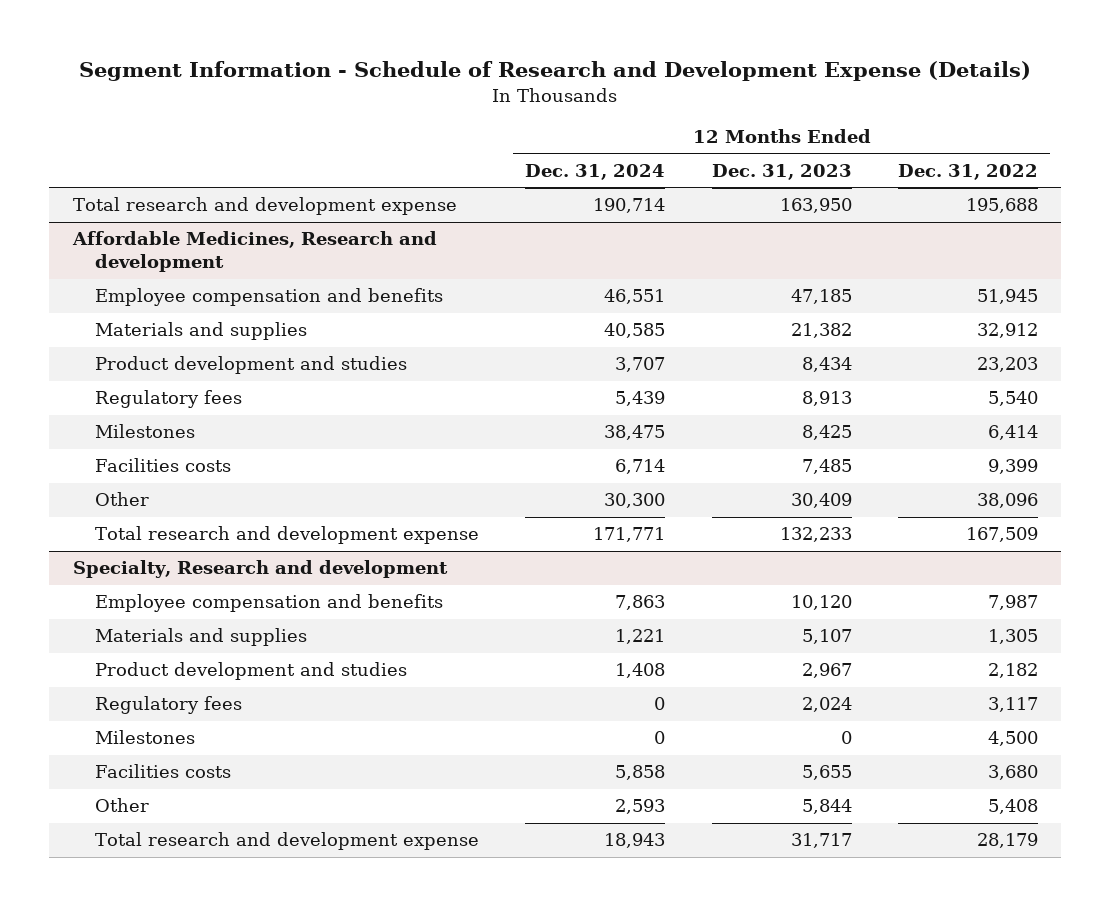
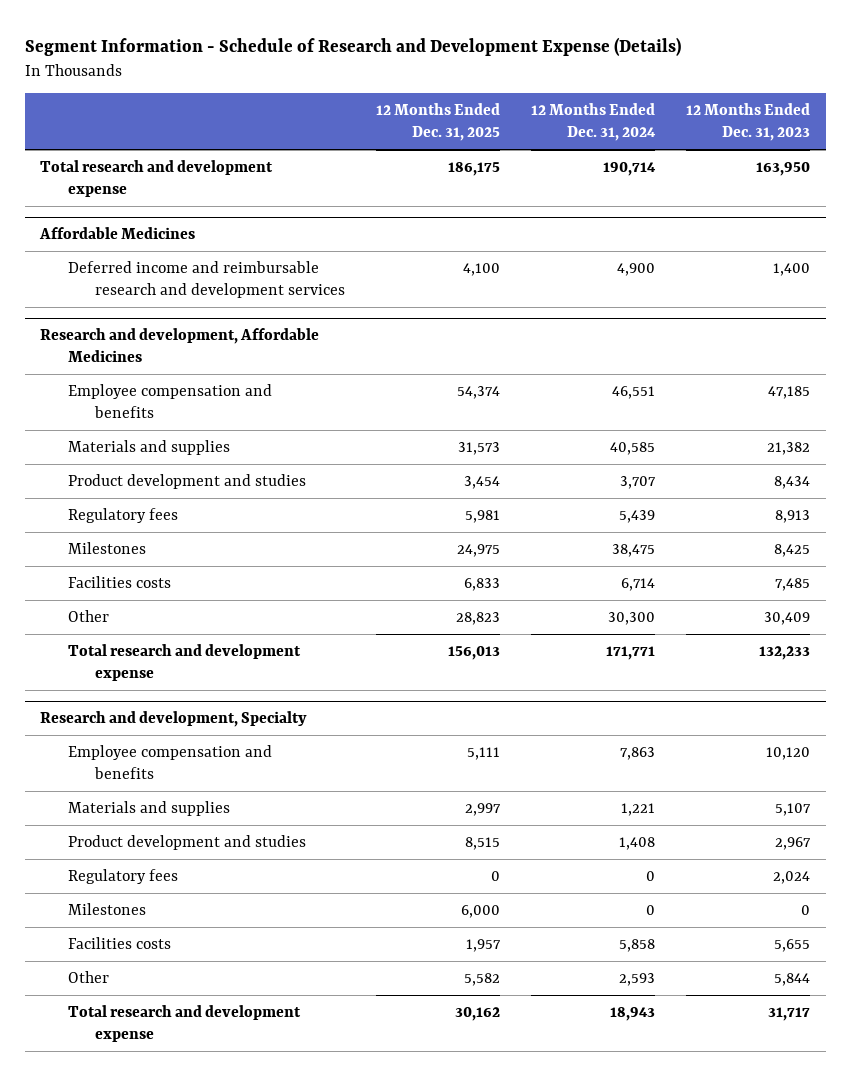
[898,164,1039,181] Dec. 31, 2022 -> none
none -> [376,103,501,142] 12 Months Ended Dec. 31, 2025
none -> [39,226,196,239] Affordable Medicines
none -> [67,260,346,299] Deferred income and reimbursable research and development services
[71,231,437,273] Affordable Medicines, Research and development -> [40,327,320,363] Research and development, Affordable Medicines
[72,560,448,579] Specialty, Research and development -> [40,710,308,727] Research and development, Specialty

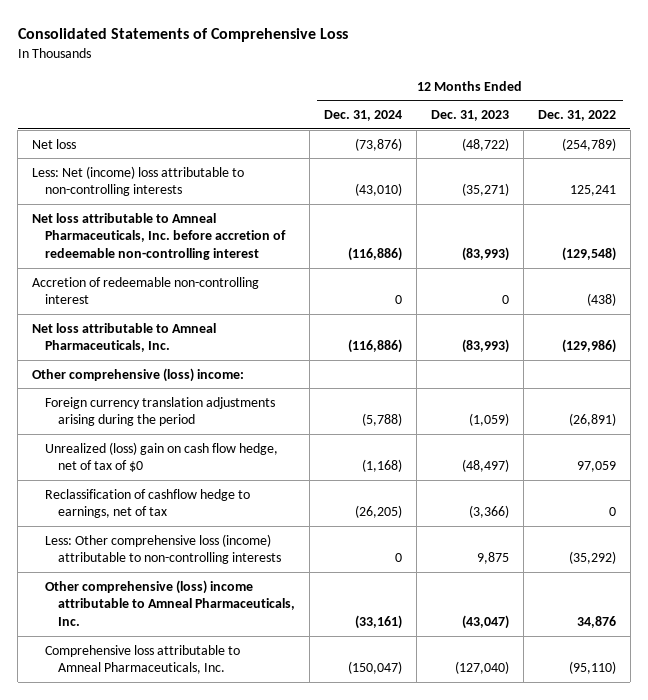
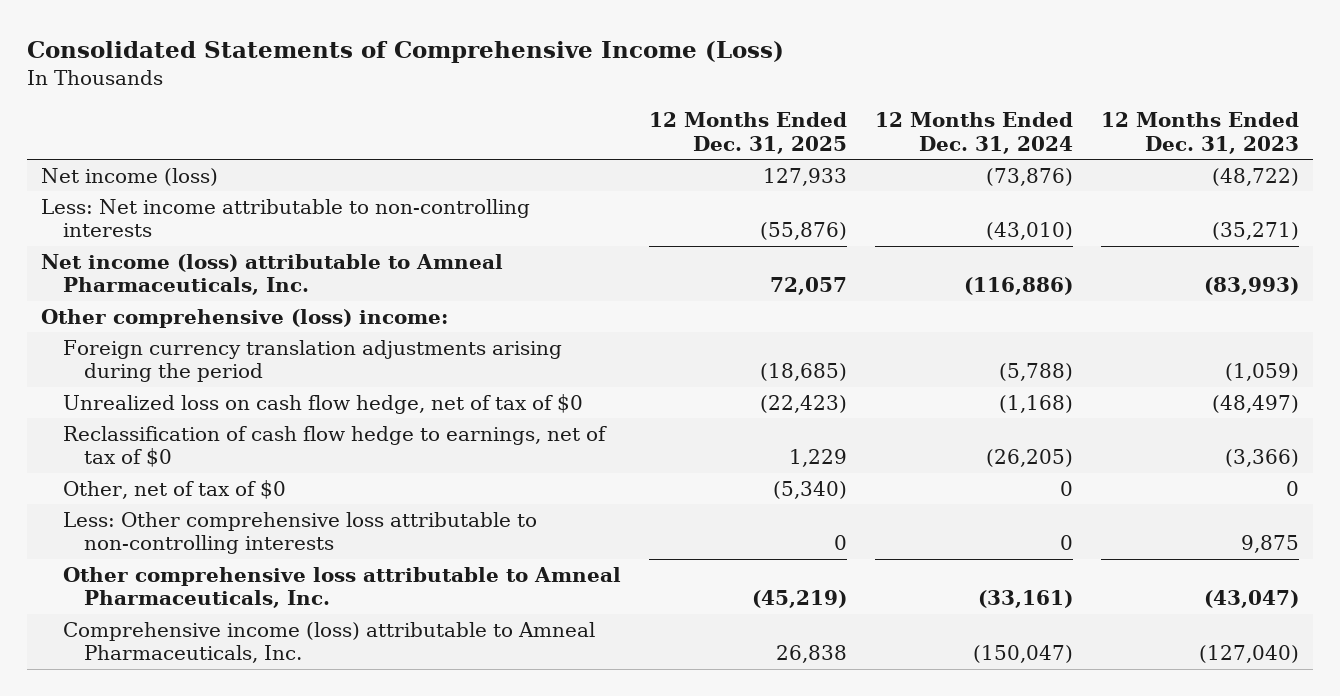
[17,28,348,43] Consolidated Statements of Comprehensive Loss -> [27,40,785,63] Consolidated Statements of Comprehensive Income (Loss)
[537,110,616,122] Dec. 31, 2022 -> none
none -> [648,111,847,154] 12 Months Ended Dec. 31, 2025
[31,212,287,261] Net loss attributable to Amneal Pharmaceuticals, Inc. before accretion of redeemable non-controlling interest -> none
[31,276,259,305] Accretion of redeemable non-controlling interest -> none
[31,138,76,149] Net loss -> [41,167,219,186] Net income (loss)
[31,165,244,197] Less: Net (income) loss attributable to non-controlling interests -> [41,198,531,238] Less: Net income attributable to non-controlling interests
[31,322,216,353] Net loss attributable to Amneal Pharmaceuticals, Inc. -> [41,253,504,296] Net income (loss) attributable to Amneal Pharmaceuticals, Inc.
[45,441,279,473] Unrealized (loss) gain on cash flow hedge, net of tax of $0 -> [62,393,583,414] Unrealized loss on cash flow hedge, net of tax of $0
[45,488,251,519] Reclassification of cashflow hedge to earnings, net of tax -> [62,425,607,468] Reclassification of cash flow hedge to earnings, net of tax of $0
none -> [62,479,286,499] Other, net of tax of $0
[45,533,282,565] Less: Other comprehensive loss (income) attributable to non-controlling interests -> [62,511,537,555] Less: Other comprehensive loss attributable to non-controlling interests
[45,579,296,627] Other comprehensive (loss) income attributable to Amneal Pharmaceuticals, Inc. -> [62,566,621,609] Other comprehensive loss attributable to Amneal Pharmaceuticals, Inc.
[45,644,241,675] Comprehensive loss attributable to Amneal Pharmaceuticals, Inc. -> [62,621,595,664] Comprehensive income (loss) attributable to Amneal Pharmaceuticals, Inc.

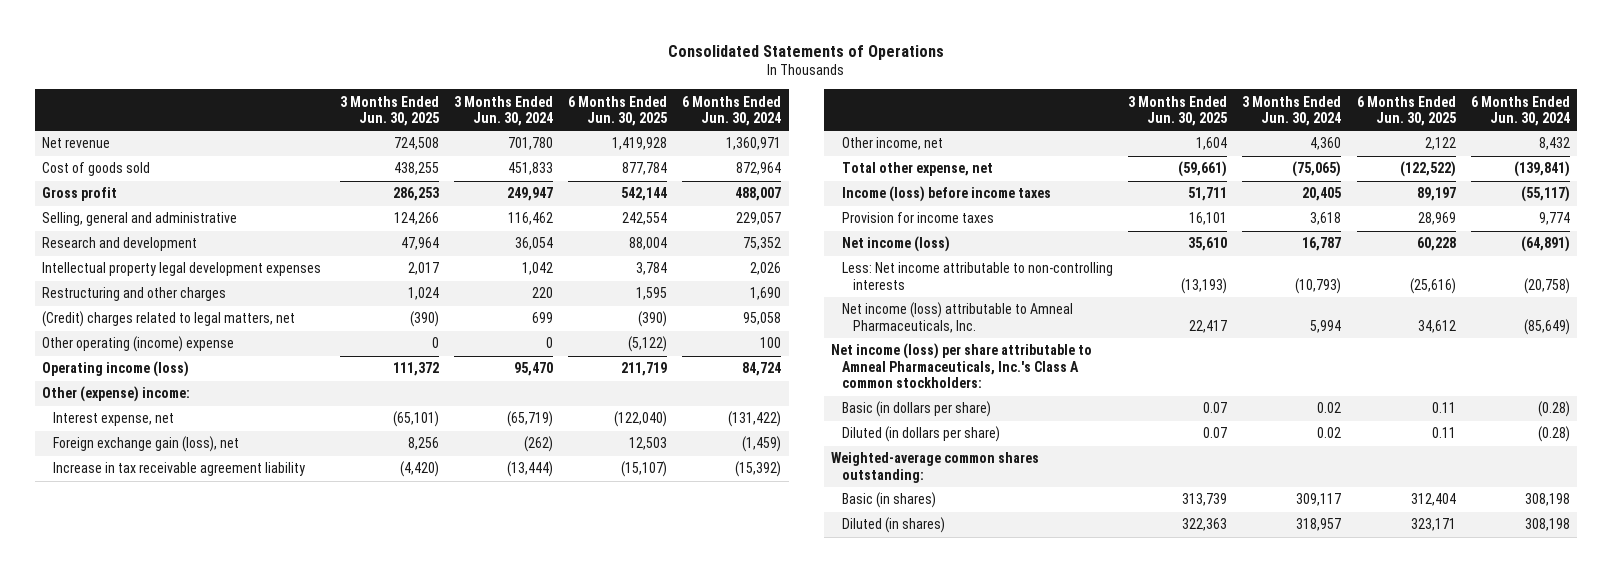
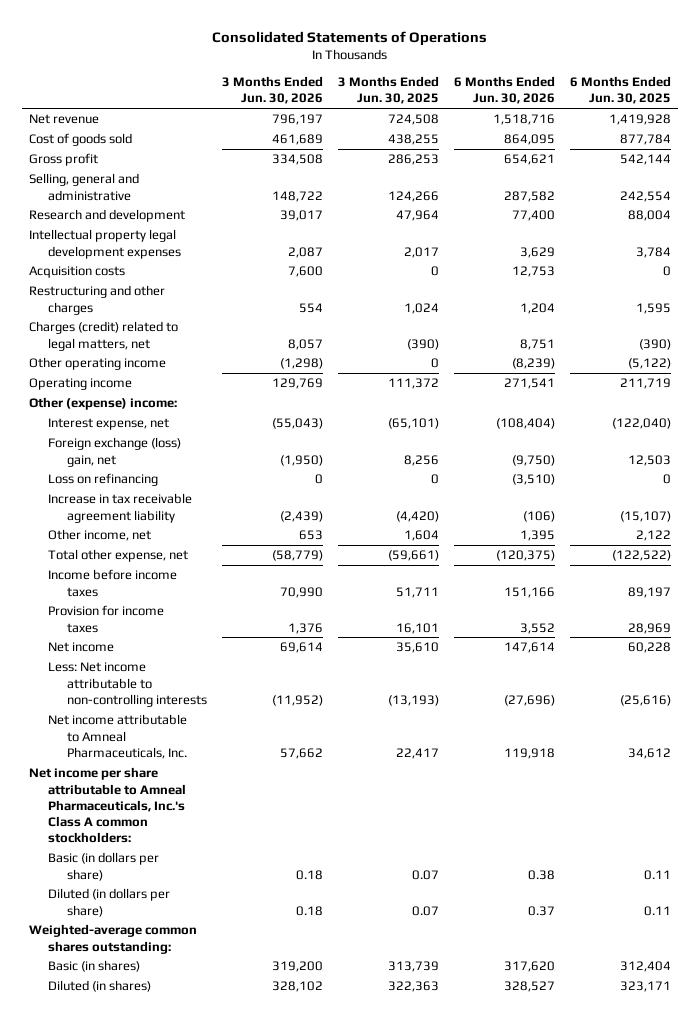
[453,95,553,127] 3 Months Ended Jun. 30, 2024 -> none
[682,95,782,127] 6 Months Ended Jun. 30, 2024 -> none
none -> [222,76,324,105] 3 Months Ended Jun. 30, 2026
none -> [453,76,555,105] 6 Months Ended Jun. 30, 2026
none -> [29,266,126,279] Acquisition costs
[42,311,296,328] (Credit) charges related to legal matters, net -> [29,321,179,351] Charges (credit) related to legal matters, net
[42,336,235,353] Other operating (income) expense -> [29,357,167,371] Other operating income
[42,361,190,378] Operating income (loss) -> [29,378,133,391] Operating income
[53,436,240,453] Foreign exchange gain (loss), net -> [48,437,182,467] Foreign exchange (loss) gain, net
none -> [48,473,159,487] Loss on refinancing
[842,186,1052,203] Income (loss) before income taxes -> [48,569,178,597] Income before income taxes
[842,236,951,253] Net income (loss) -> [48,642,115,653] Net income
[842,302,1074,333] Net income (loss) attributable to Amneal Pharmaceuticals, Inc. -> [48,714,188,759] Net income attributable to Amneal Pharmaceuticals, Inc.
[831,343,1093,389] Net income (loss) per share attributable to Amneal Pharmaceuticals, Inc.'s Class A common stockholders: -> [29,767,187,844] Net income per share attributable to Amneal Pharmaceuticals, Inc.'s Class A common stockholders:

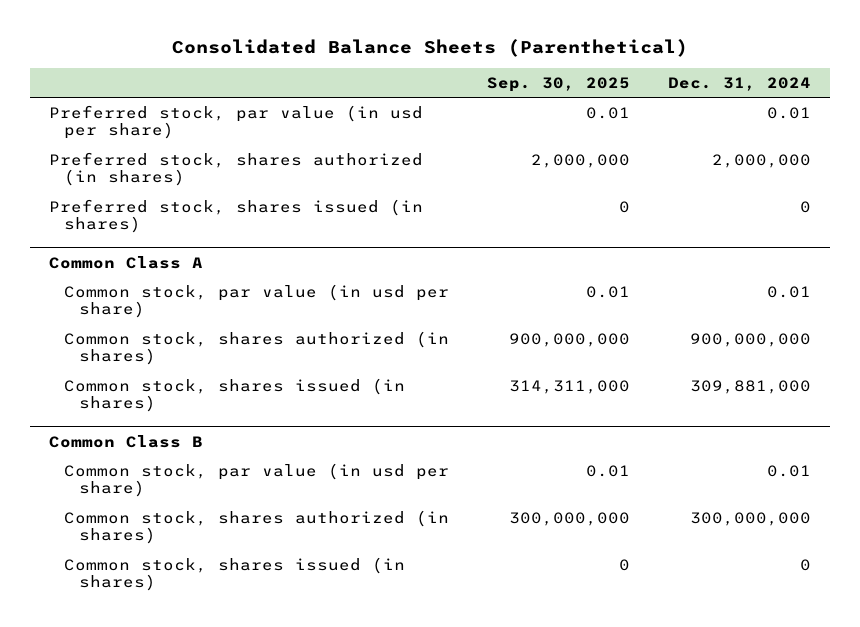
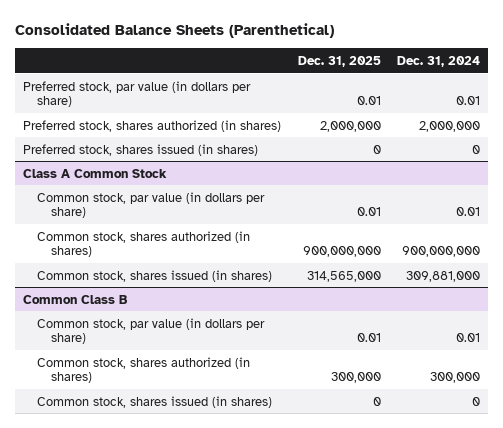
[486,76,630,92] Sep. 30, 2025 -> none
none -> [297,55,381,67] Dec. 31, 2025
[48,104,423,140] Preferred stock, par value (in usd per share) -> [23,80,252,108] Preferred stock, par value (in dollars per share)
[48,255,203,269] Common Class A -> [23,168,168,178] Class A Common Stock
[63,283,449,319] Common stock, par value (in usd per share) -> [37,191,266,219] Common stock, par value (in dollars per share)
[63,462,449,498] Common stock, par value (in usd per share) -> [37,317,266,345] Common stock, par value (in dollars per share)
[689,511,811,526] 300,000,000 -> [429,372,480,384] 300,000

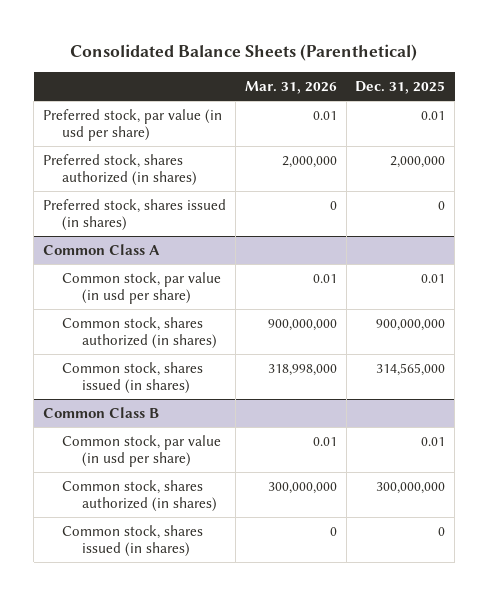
[396,55,480,67] Dec. 31, 2024 -> none
none -> [244,81,337,95] Mar. 31, 2026
[23,80,252,108] Preferred stock, par value (in dollars per share) -> [42,108,222,142] Preferred stock, par value (in usd per share)
[23,168,168,178] Class A Common Stock -> [42,243,160,255] Common Class A
[37,191,266,219] Common stock, par value (in dollars per share) -> [62,271,222,305] Common stock, par value (in usd per share)
[37,317,266,345] Common stock, par value (in dollars per share) -> [62,434,222,468] Common stock, par value (in usd per share)
[330,372,381,384] 300,000 -> [376,481,446,494] 300,000,000

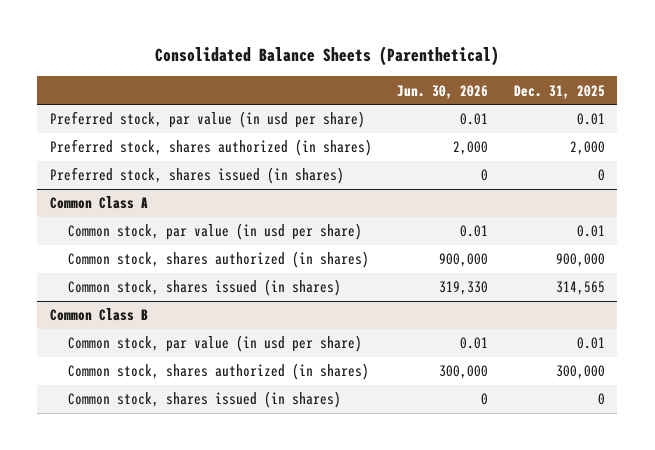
[244,81,337,95] Mar. 31, 2026 -> none
none -> [397,84,489,99] Jun. 30, 2026
[390,155,446,168] 2,000,000 -> [569,141,605,156] 2,000
[376,318,446,331] 900,000,000 -> [555,253,605,268] 900,000
[376,362,446,376] 314,565,000 -> [555,281,605,296] 314,565
[376,481,446,494] 300,000,000 -> [555,365,605,380] 300,000

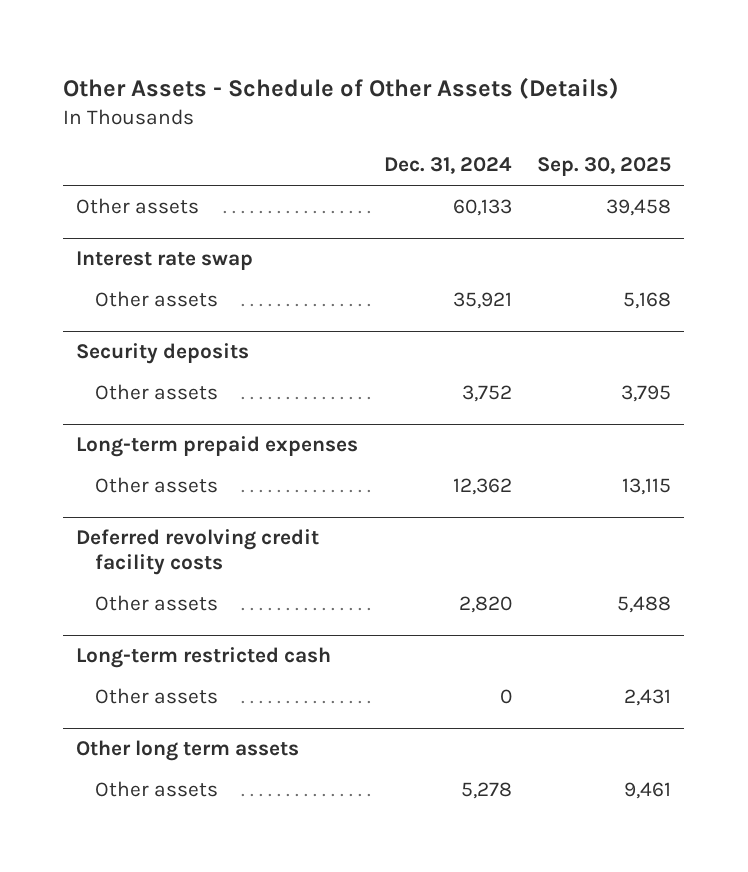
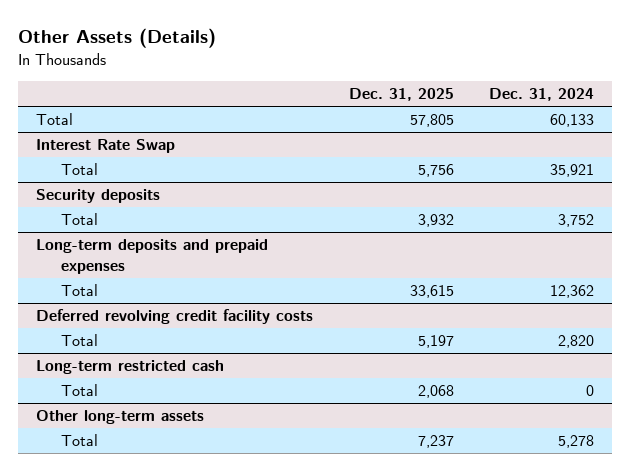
[63,76,620,99] Other Assets - Schedule of Other Assets (Details) -> [18,28,217,49] Other Assets (Details)
[537,157,672,177] Sep. 30, 2025 -> none
none -> [348,88,454,102] Dec. 31, 2025
[76,197,200,214] Other assets -> [36,113,74,126] Total
[76,251,254,271] Interest rate swap -> [36,139,176,154] Interest Rate Swap
[95,290,219,307] Other assets -> [60,163,98,176] Total
[95,383,219,400] Other assets -> [60,213,98,226] Total
[76,436,359,458] Long-term prepaid expenses -> [36,239,269,274] Long-term deposits and prepaid expenses
[95,476,219,493] Other assets -> [60,284,98,297] Total
[95,594,219,611] Other assets -> [60,334,98,347] Total
[95,687,219,704] Other assets -> [60,384,98,397] Total
[76,740,300,762] Other long term assets -> [36,410,205,425] Other long-term assets
[95,780,219,797] Other assets -> [60,434,98,447] Total

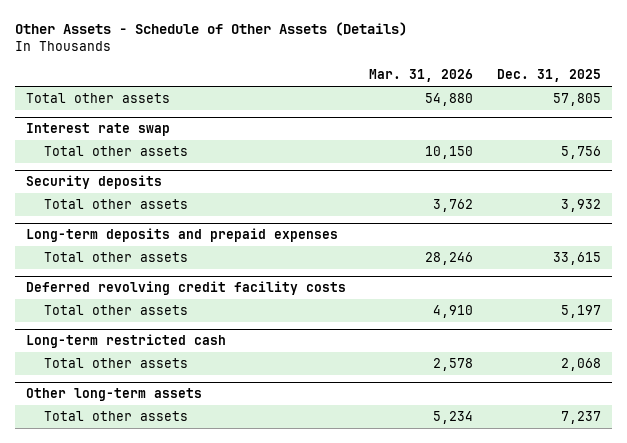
[18,28,217,49] Other Assets (Details) -> [14,21,407,36] Other Assets - Schedule of Other Assets (Details)
[489,88,595,102] Dec. 31, 2024 -> none
none -> [369,69,474,83] Mar. 31, 2026
[36,113,74,126] Total -> [26,93,171,104] Total other assets
[36,139,176,154] Interest Rate Swap -> [26,123,171,137] Interest rate swap
[60,163,98,176] Total -> [43,146,188,157] Total other assets
[60,213,98,226] Total -> [43,199,188,210] Total other assets
[60,284,98,297] Total -> [43,252,188,263] Total other assets
[60,334,98,347] Total -> [43,305,188,316] Total other assets
[60,384,98,397] Total -> [43,358,188,369] Total other assets
[60,434,98,447] Total -> [43,411,188,422] Total other assets

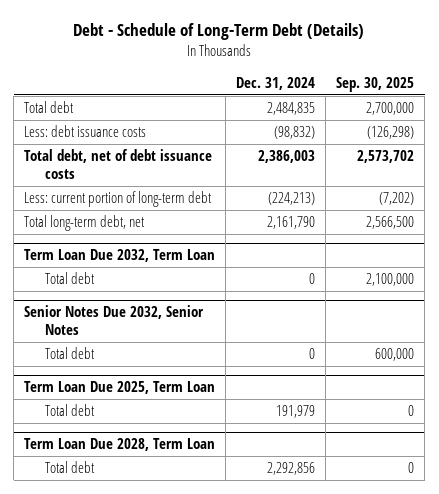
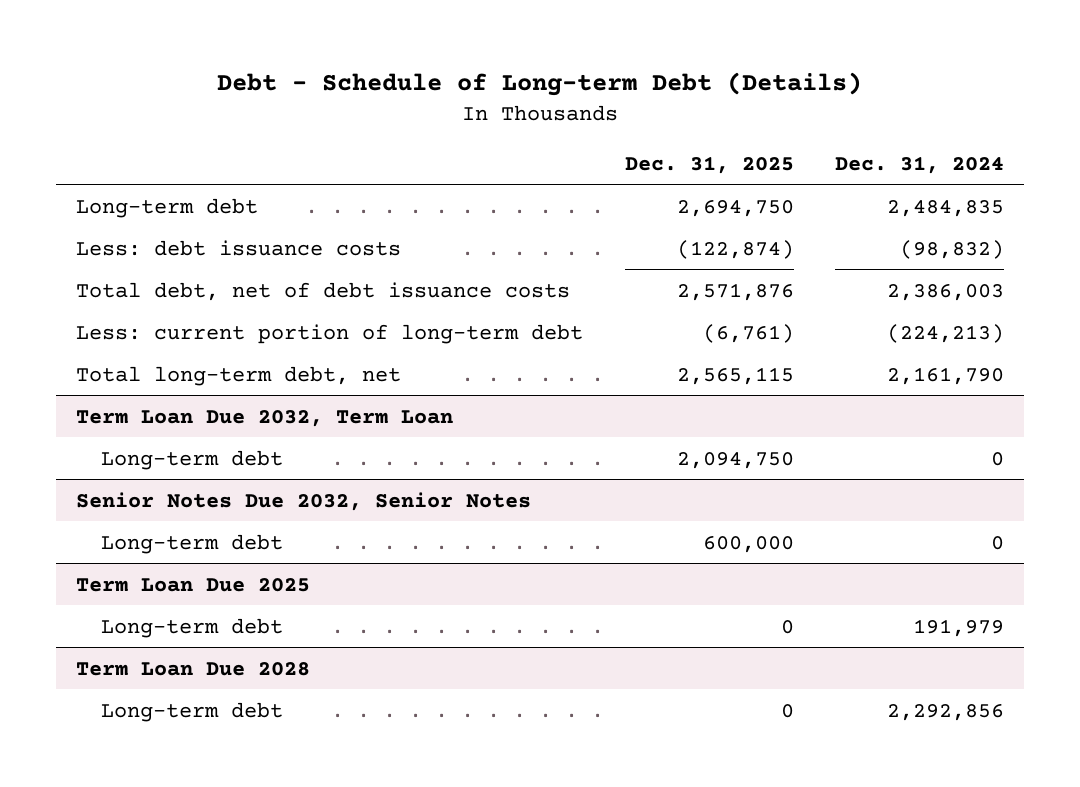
[73,23,365,41] Debt - Schedule of Long-Term Debt (Details) -> [217,72,863,97] Debt - Schedule of Long-term Debt (Details)
[336,76,415,92] Sep. 30, 2025 -> none
none -> [624,155,794,174] Dec. 31, 2025
[24,101,75,114] Total debt -> [76,197,259,218] Long-term debt
[45,272,96,285] Total debt -> [101,449,284,470] Long-term debt
[45,347,96,360] Total debt -> [101,533,284,554] Long-term debt
[24,381,216,395] Term Loan Due 2025, Term Loan -> [76,577,311,592] Term Loan Due 2025
[45,404,96,417] Total debt -> [101,617,284,638] Long-term debt
[24,438,216,452] Term Loan Due 2028, Term Loan -> [76,661,311,676] Term Loan Due 2028
[45,461,96,474] Total debt -> [101,701,284,722] Long-term debt

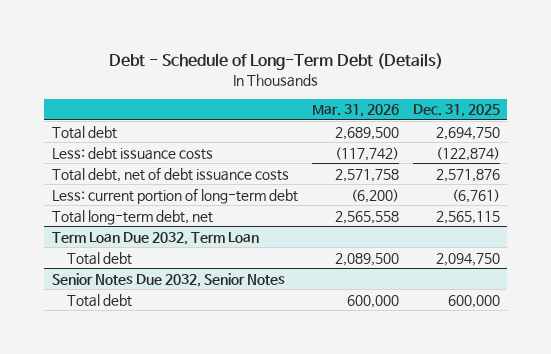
[217,72,863,97] Debt - Schedule of Long-term Debt (Details) -> [108,53,443,71] Debt - Schedule of Long-Term Debt (Details)
[834,155,1004,174] Dec. 31, 2024 -> none
none -> [311,104,399,118] Mar. 31, 2026
[76,197,259,218] Long-term debt -> [51,125,117,139] Total debt
[101,449,284,470] Long-term debt -> [66,251,132,265] Total debt
[76,577,311,592] Term Loan Due 2025 -> none
[101,617,284,638] Long-term debt -> none
[76,661,311,676] Term Loan Due 2028 -> none
[101,701,284,722] Long-term debt -> none
[101,533,284,554] Long-term debt -> [66,293,132,307] Total debt

